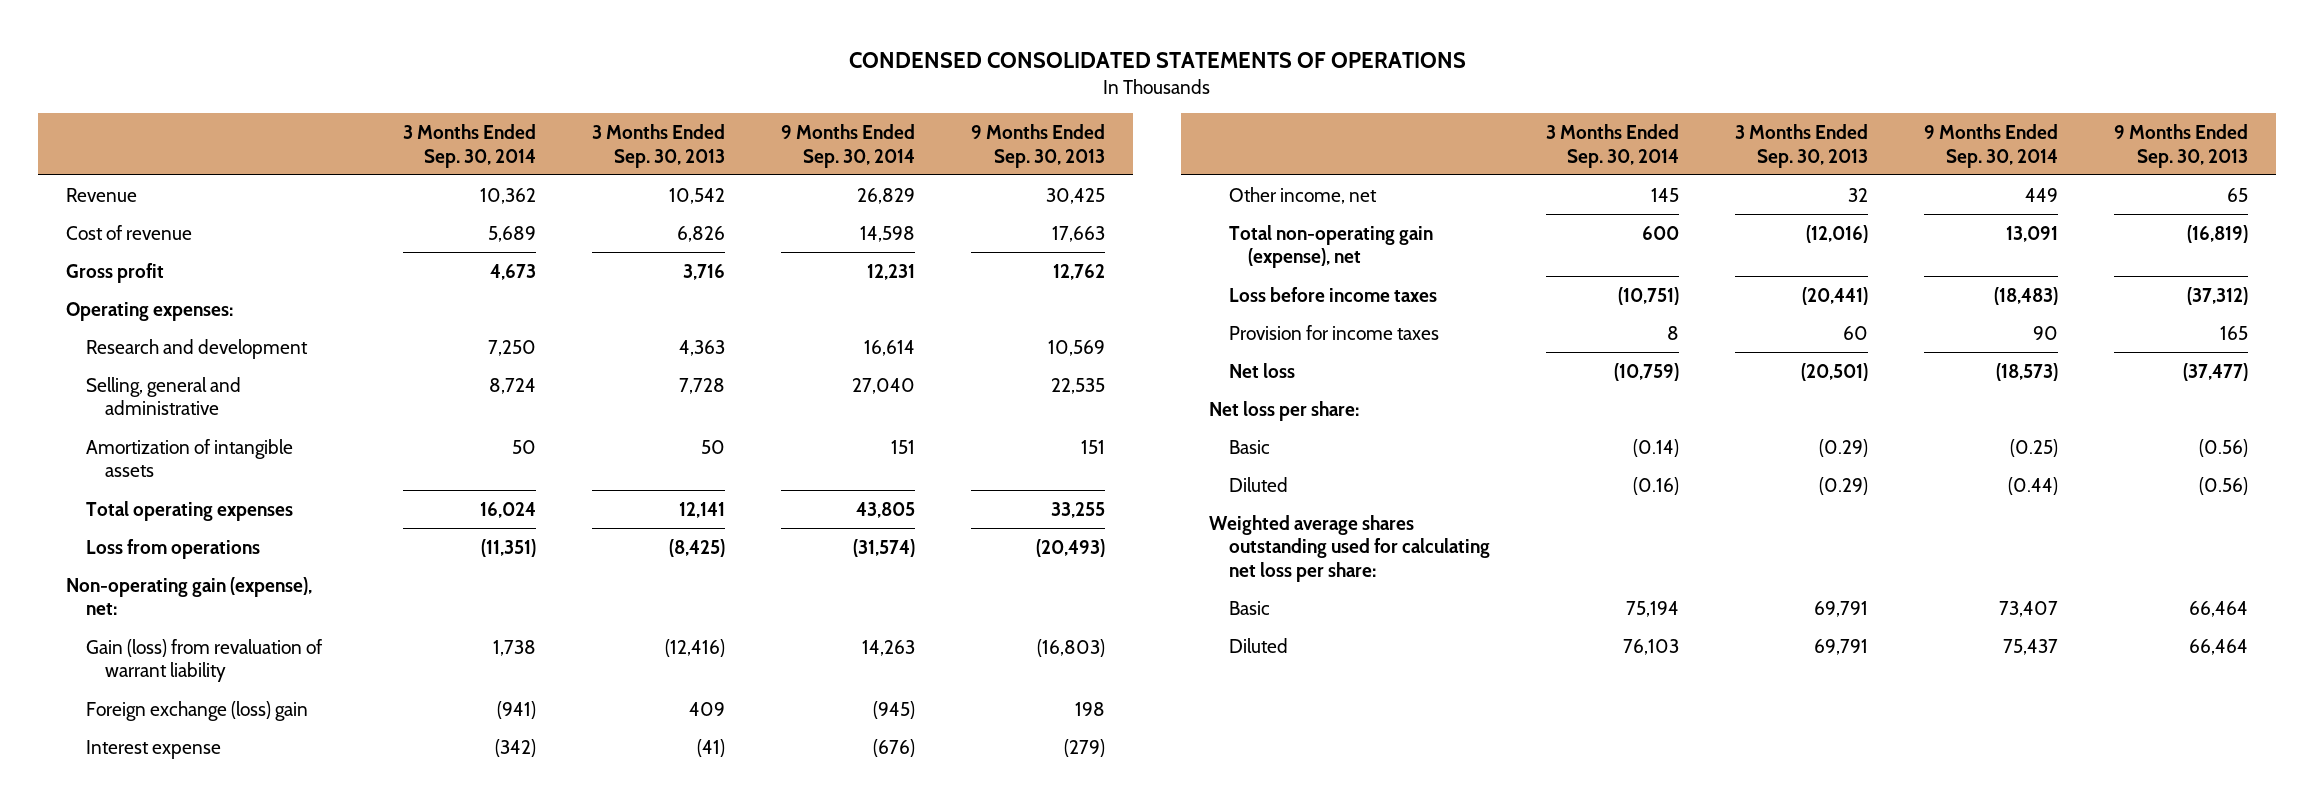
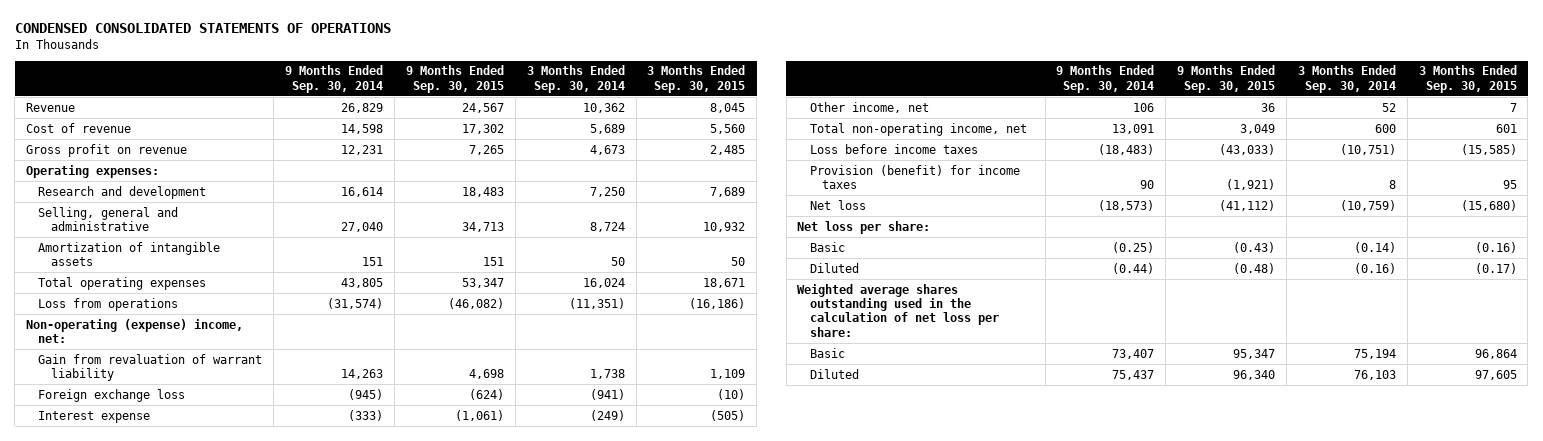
[591,124,725,168] 3 Months Ended Sep. 30, 2013 -> none
[971,124,1106,168] 9 Months Ended Sep. 30, 2013 -> none
none -> [405,65,504,93] 9 Months Ended Sep. 30, 2015
none -> [647,65,746,93] 3 Months Ended Sep. 30, 2015
[66,262,165,283] Gross profit -> [26,143,188,157] Gross profit on revenue
[66,576,313,616] Non-operating gain (expense), net: -> [26,318,244,344] Non-operating (expense) income, net:
[85,638,323,683] Gain (loss) from revaluation of warrant liability -> [38,353,263,382] Gain from revaluation of warrant liability
[85,700,308,721] Foreign exchange (loss) gain -> [38,388,186,402] Foreign exchange loss
[494,738,536,757] (342) -> [589,409,625,421] (249)
[873,738,916,757] (676) -> [348,409,384,421] (333)
[1650,187,1679,202] 145 -> [1381,102,1396,112] 52
[2024,187,2058,202] 449 -> [1133,102,1155,112] 106
[1228,224,1433,269] Total non-operating gain (expense), net -> [809,122,1027,136] Total non-operating income, net
[1228,324,1439,340] Provision for income taxes -> [809,164,1020,190] Provision (benefit) for income taxes
[1209,514,1490,582] Weighted average shares outstanding used for calculating net loss per share: -> [797,283,999,337] Weighted average shares outstanding used in the calculation of net loss per share:

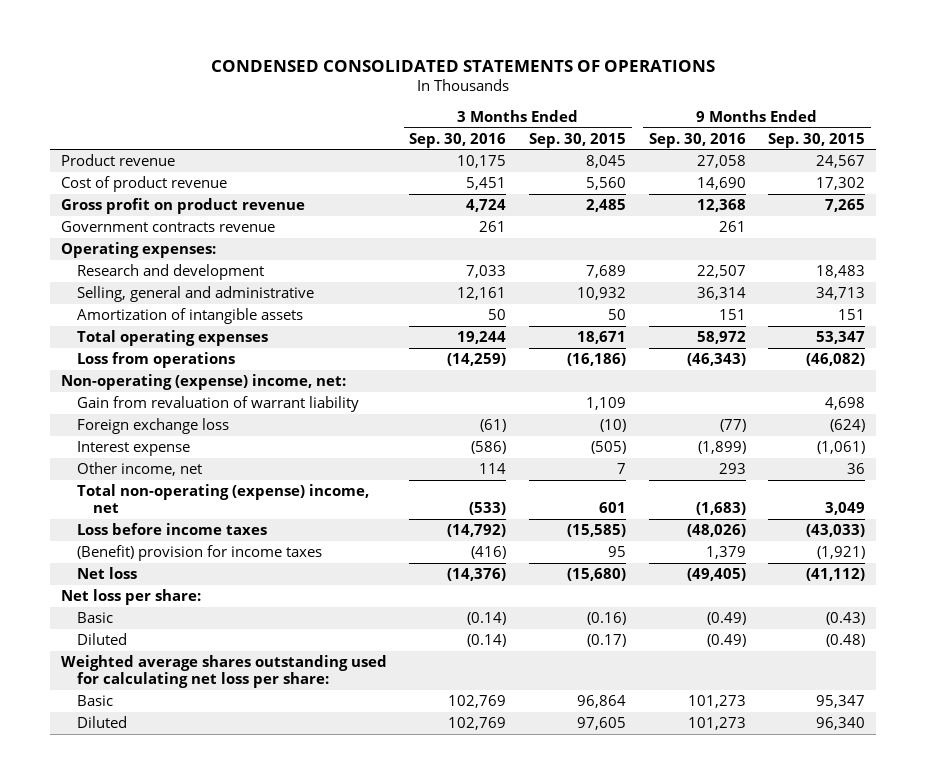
[285,65,384,93] 9 Months Ended Sep. 30, 2014 -> none
[526,65,625,93] 3 Months Ended Sep. 30, 2014 -> none
none -> [409,132,507,148] Sep. 30, 2016
none -> [648,132,746,148] Sep. 30, 2016
[26,102,76,112] Revenue -> [60,154,175,167] Product revenue
[26,122,132,133] Cost of revenue -> [60,176,227,193] Cost of product revenue
[26,143,188,157] Gross profit on revenue -> [60,198,305,215] Gross profit on product revenue
none -> [60,221,275,233] Government contracts revenue
[809,122,1027,136] Total non-operating income, net -> [77,484,370,513] Total non-operating (expense) income, net
[809,164,1020,190] Provision (benefit) for income taxes -> [77,545,323,562] (Benefit) provision for income taxes
[797,283,999,337] Weighted average shares outstanding used in the calculation of net loss per share: -> [60,655,387,688] Weighted average shares outstanding used for calculating net loss per share:

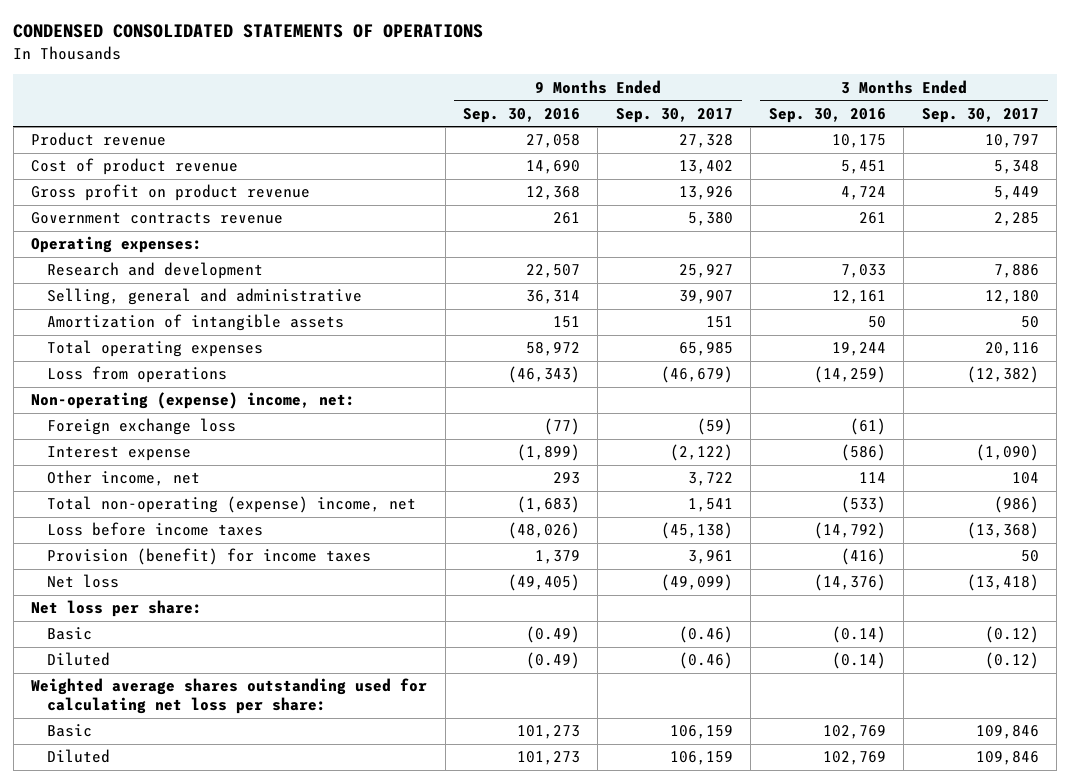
[528,132,626,148] Sep. 30, 2015 -> none
[768,132,866,148] Sep. 30, 2015 -> none
none -> [615,107,733,123] Sep. 30, 2017
none -> [921,107,1039,123] Sep. 30, 2017
[77,396,360,413] Gain from revaluation of warrant liability -> none
[77,545,323,562] (Benefit) provision for income taxes -> [46,548,371,566] Provision (benefit) for income taxes

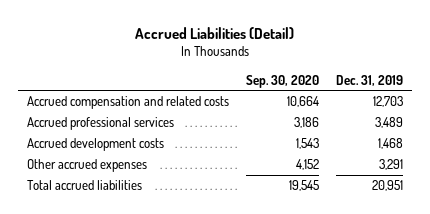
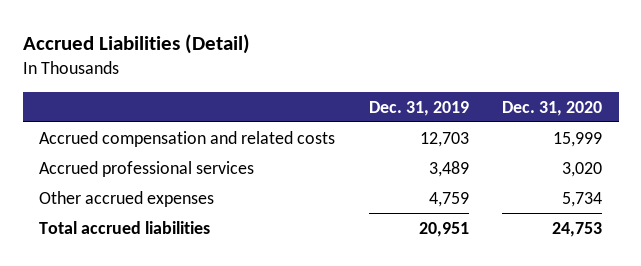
[245,74,319,88] Sep. 30, 2020 -> none
none -> [502,100,603,116] Dec. 31, 2020
[26,138,164,152] Accrued development costs -> none
[379,159,404,171] 3,291 -> [428,191,469,207] 4,759

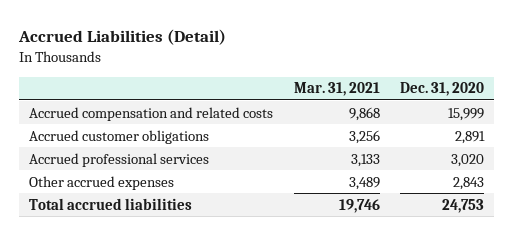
[368,100,469,116] Dec. 31, 2019 -> none
none -> [293,82,380,97] Mar. 31, 2021
none -> [28,129,209,144] Accrued customer obligations
[562,191,603,207] 5,734 -> [453,176,485,190] 2,843

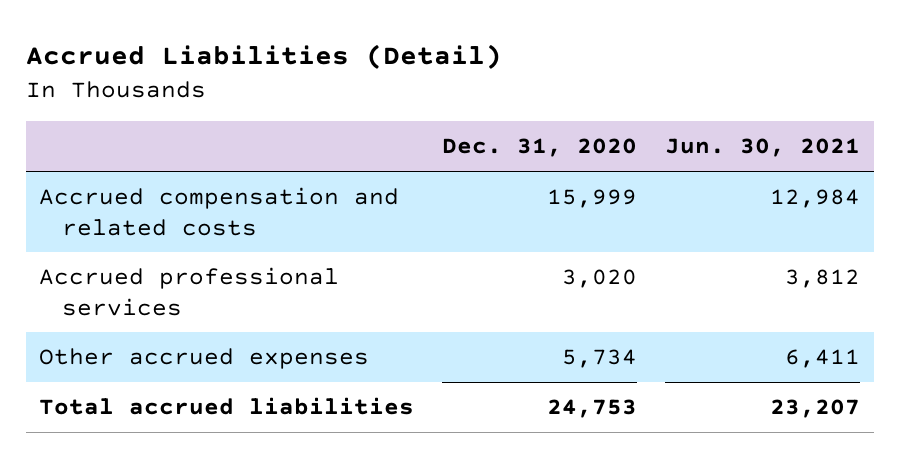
[293,82,380,97] Mar. 31, 2021 -> none
none -> [664,138,860,158] Jun. 30, 2021
[28,129,209,144] Accrued customer obligations -> none
[453,176,485,190] 2,843 -> [562,349,638,369] 5,734

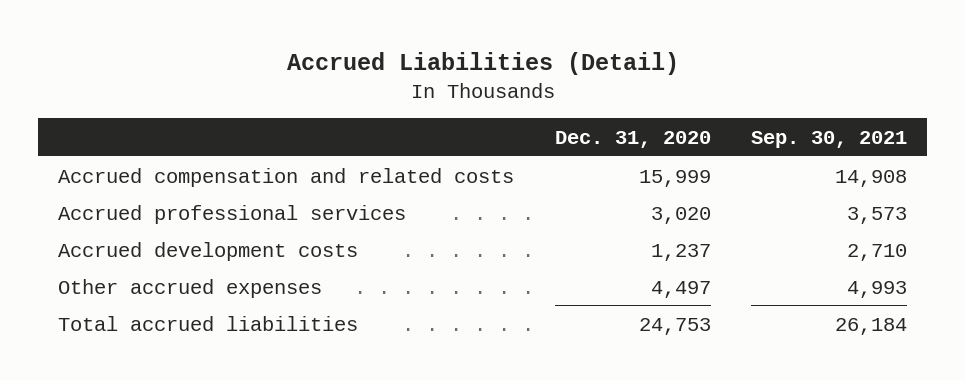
[664,138,860,158] Jun. 30, 2021 -> none
none -> [751,130,908,148] Sep. 30, 2021
none -> [58,241,359,261] Accrued development costs
[562,349,638,369] 5,734 -> [650,280,711,298] 4,497

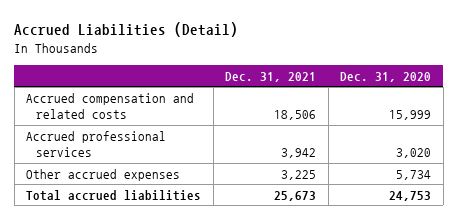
[751,130,908,148] Sep. 30, 2021 -> none
none -> [225,71,317,82] Dec. 31, 2021
[58,241,359,261] Accrued development costs -> none
[650,280,711,298] 4,497 -> [396,169,432,180] 5,734

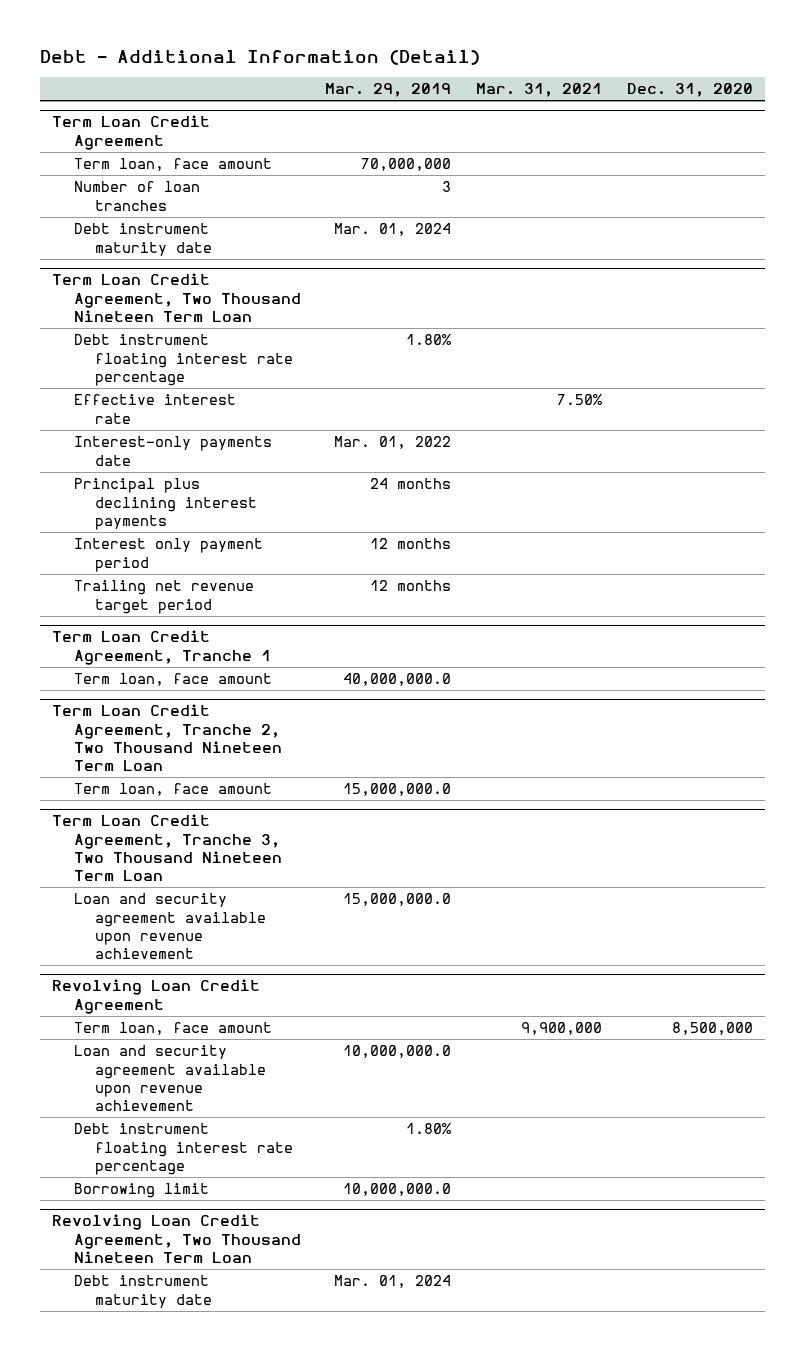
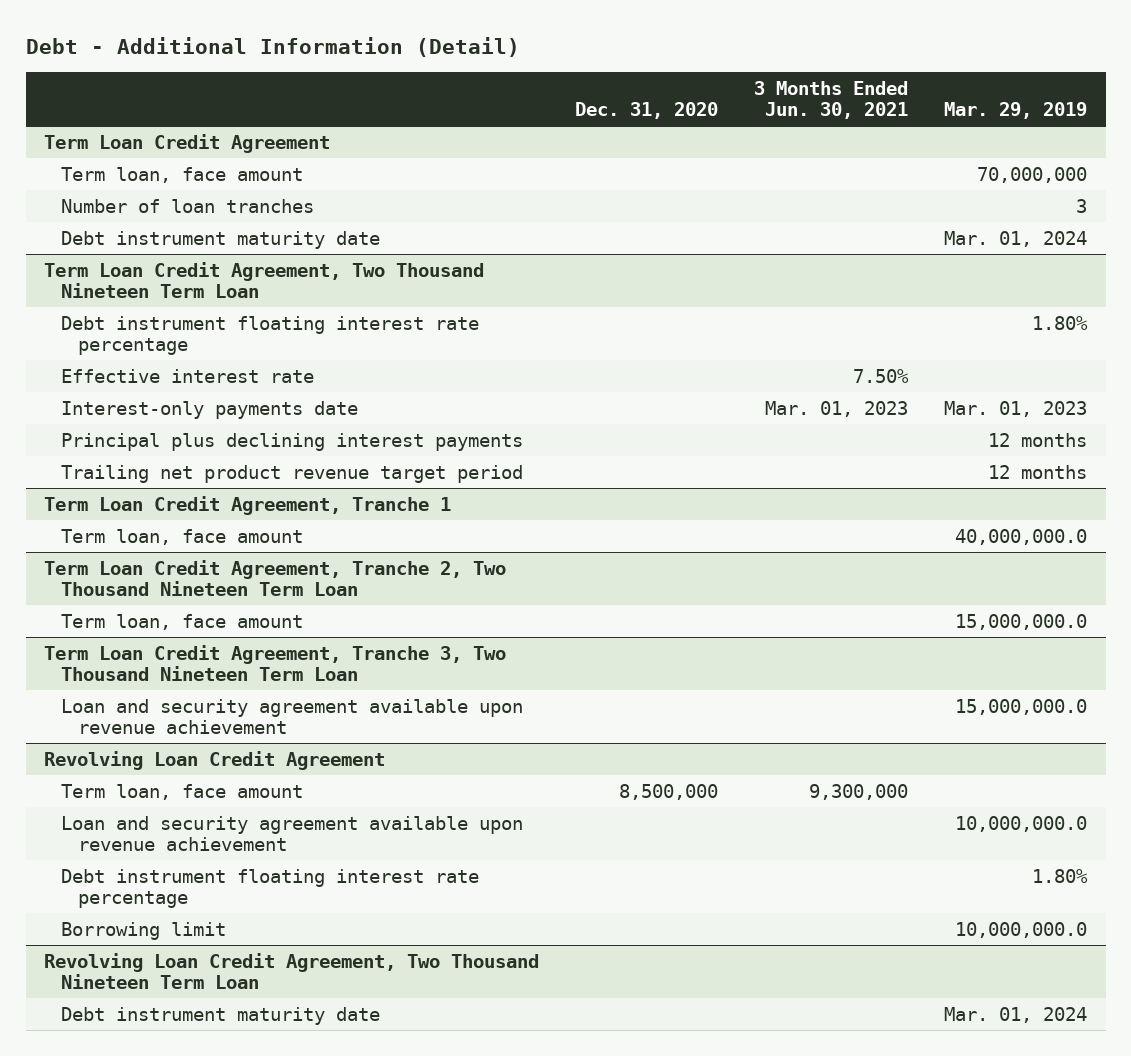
[476,83,603,98] Mar. 31, 2021 -> none
none -> [754,80,909,119] 3 Months Ended Jun. 30, 2021
[73,538,263,572] Interest only payment period -> none
[334,436,452,450] Mar. 01, 2022 -> [944,400,1088,417] Mar. 01, 2023
[370,478,452,490] 24 months -> [988,432,1088,447] 12 months
[73,580,254,614] Trailing net revenue target period -> [61,464,524,483] Trailing net product revenue target period

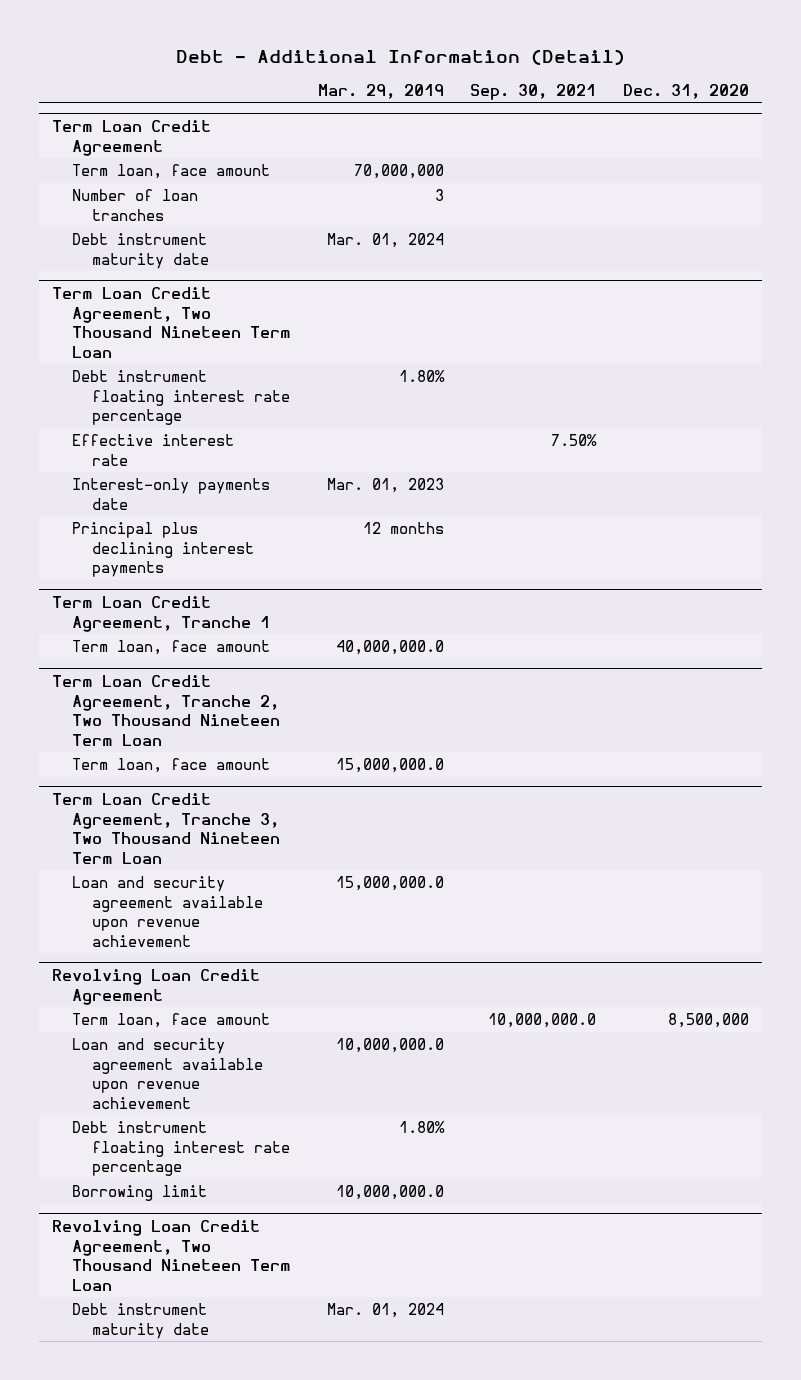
[754,80,909,119] 3 Months Ended Jun. 30, 2021 -> none
none -> [470,84,597,101] Sep. 30, 2021
[61,464,524,483] Trailing net product revenue target period -> none

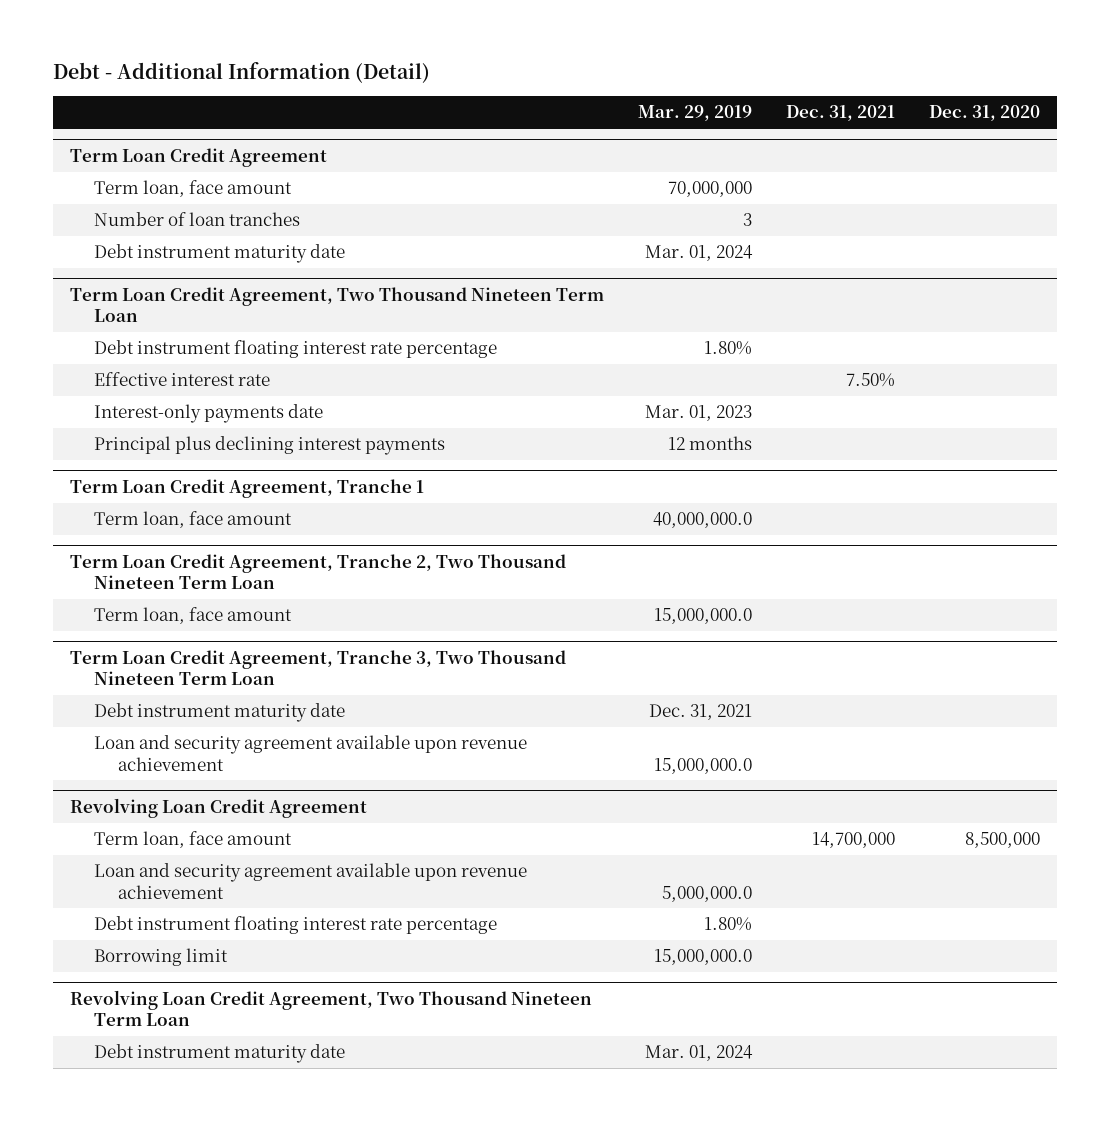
[470,84,597,101] Sep. 30, 2021 -> none
none -> [785,105,895,122] Dec. 31, 2021
none -> [93,703,345,723] Debt instrument maturity date
[335,1038,444,1054] 10,000,000.0 -> [661,885,752,902] 5,000,000.0
[335,1185,444,1201] 10,000,000.0 -> [653,949,752,966] 15,000,000.0

